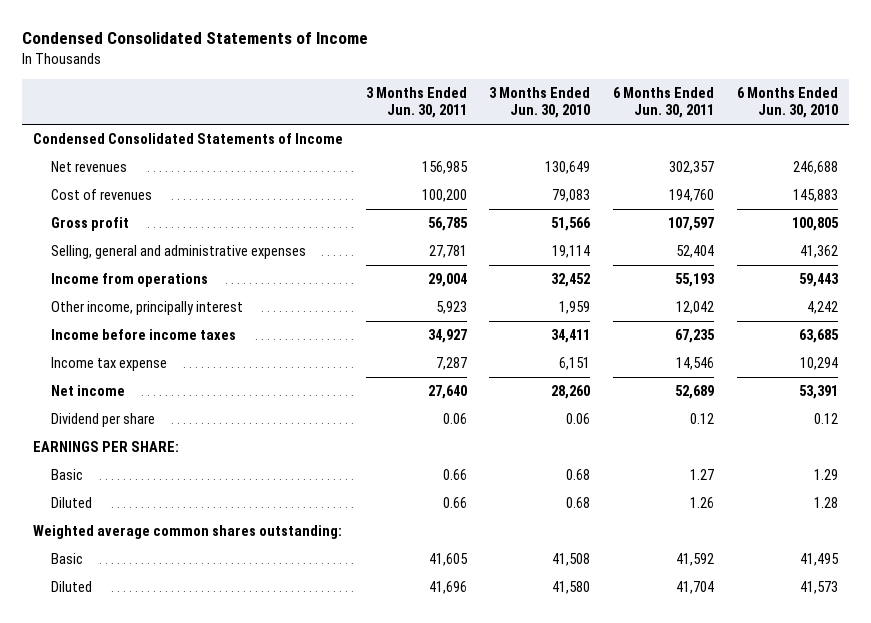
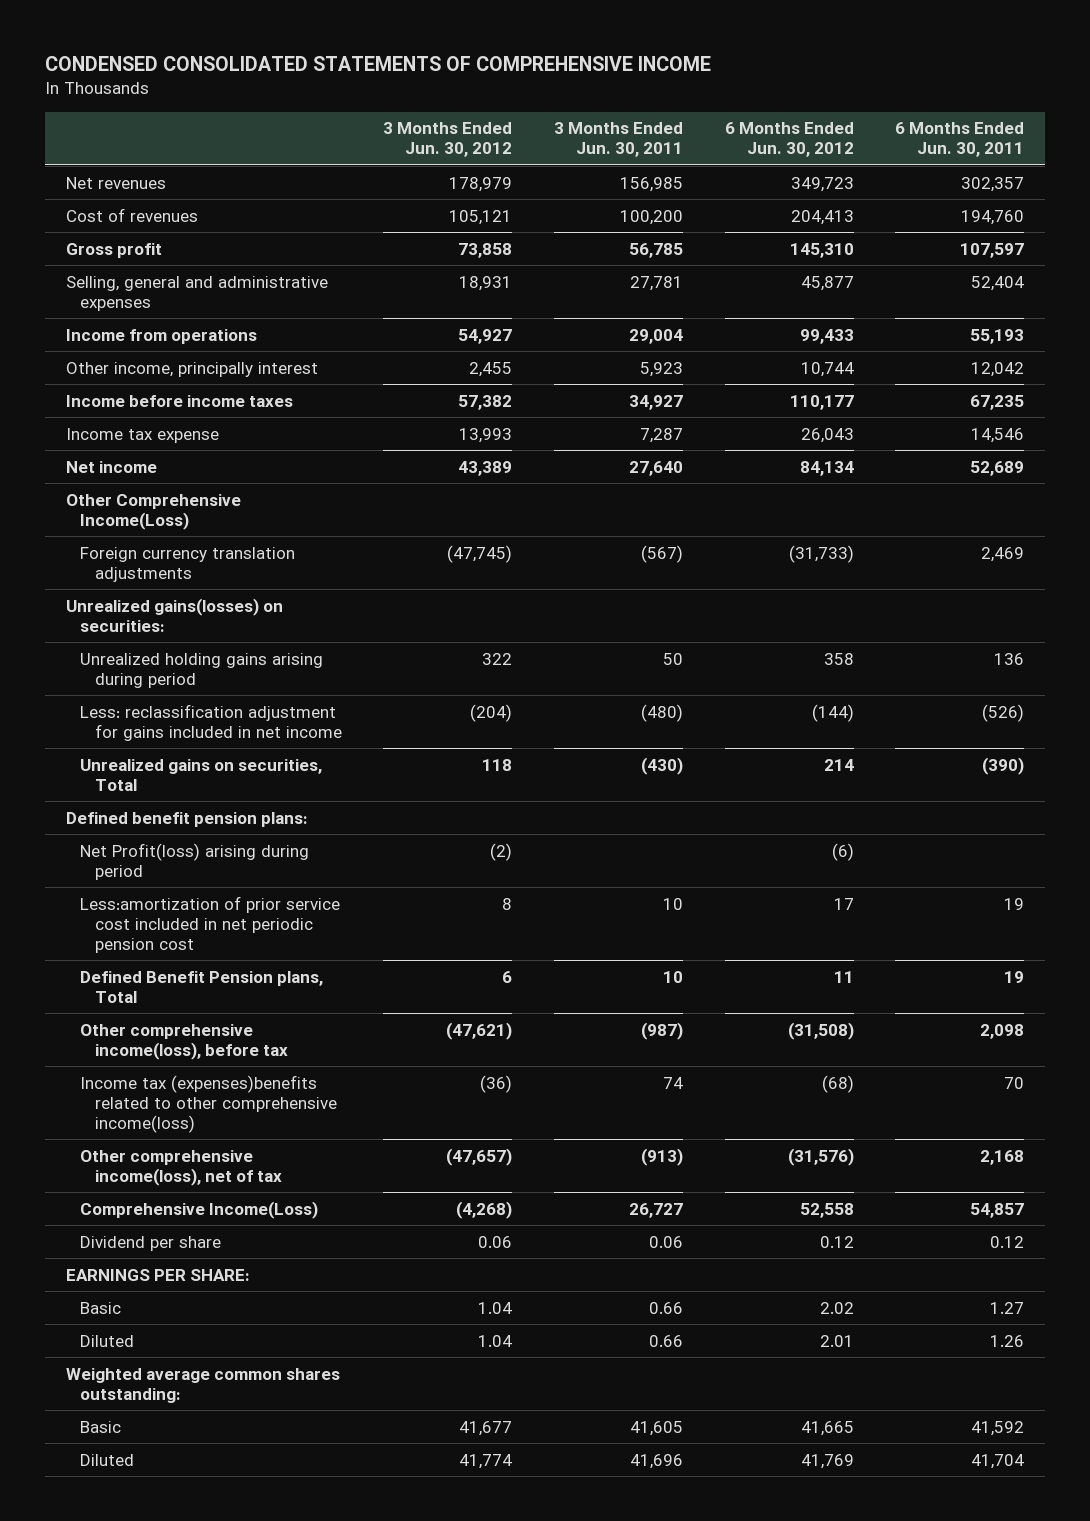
[21,32,368,45] Condensed Consolidated Statements of Income -> [44,56,711,72] CONDENSED CONSOLIDATED STATEMENTS OF COMPREHENSIVE INCOME
[489,86,591,119] 3 Months Ended Jun. 30, 2010 -> none
[736,86,838,119] 6 Months Ended Jun. 30, 2010 -> none
none -> [383,122,513,158] 3 Months Ended Jun. 30, 2012
none -> [724,122,854,158] 6 Months Ended Jun. 30, 2012
[32,133,343,145] Condensed Consolidated Statements of Income -> none
none -> [65,493,241,530] Other Comprehensive Income(Loss)
none -> [80,546,296,582] Foreign currency translation adjustments
none -> [65,597,283,632] Unrealized gains(losses) on securities:
none -> [80,652,324,688] Unrealized holding gains arising during period
none -> [80,703,342,741] Less: reclassification adjustment for gains included in net income
none -> [80,758,323,791] Unrealized gains on securities, Total
none -> [65,811,308,827] Defined benefit pension plans:
none -> [80,842,310,880] Net Profit(loss) arising during period
none -> [80,895,341,953] Less:amortization of prior service cost included in net periodic pension cost
none -> [80,970,324,1003] Defined Benefit Pension plans, Total
none -> [80,1023,288,1060] Other comprehensive income(loss), before tax
none -> [80,1074,337,1133] Income tax (expenses)benefits related to other comprehensive income(loss)
none -> [80,1149,282,1186] Other comprehensive income(loss), net of tax
none -> [80,1200,319,1219] Comprehensive Income(Loss)

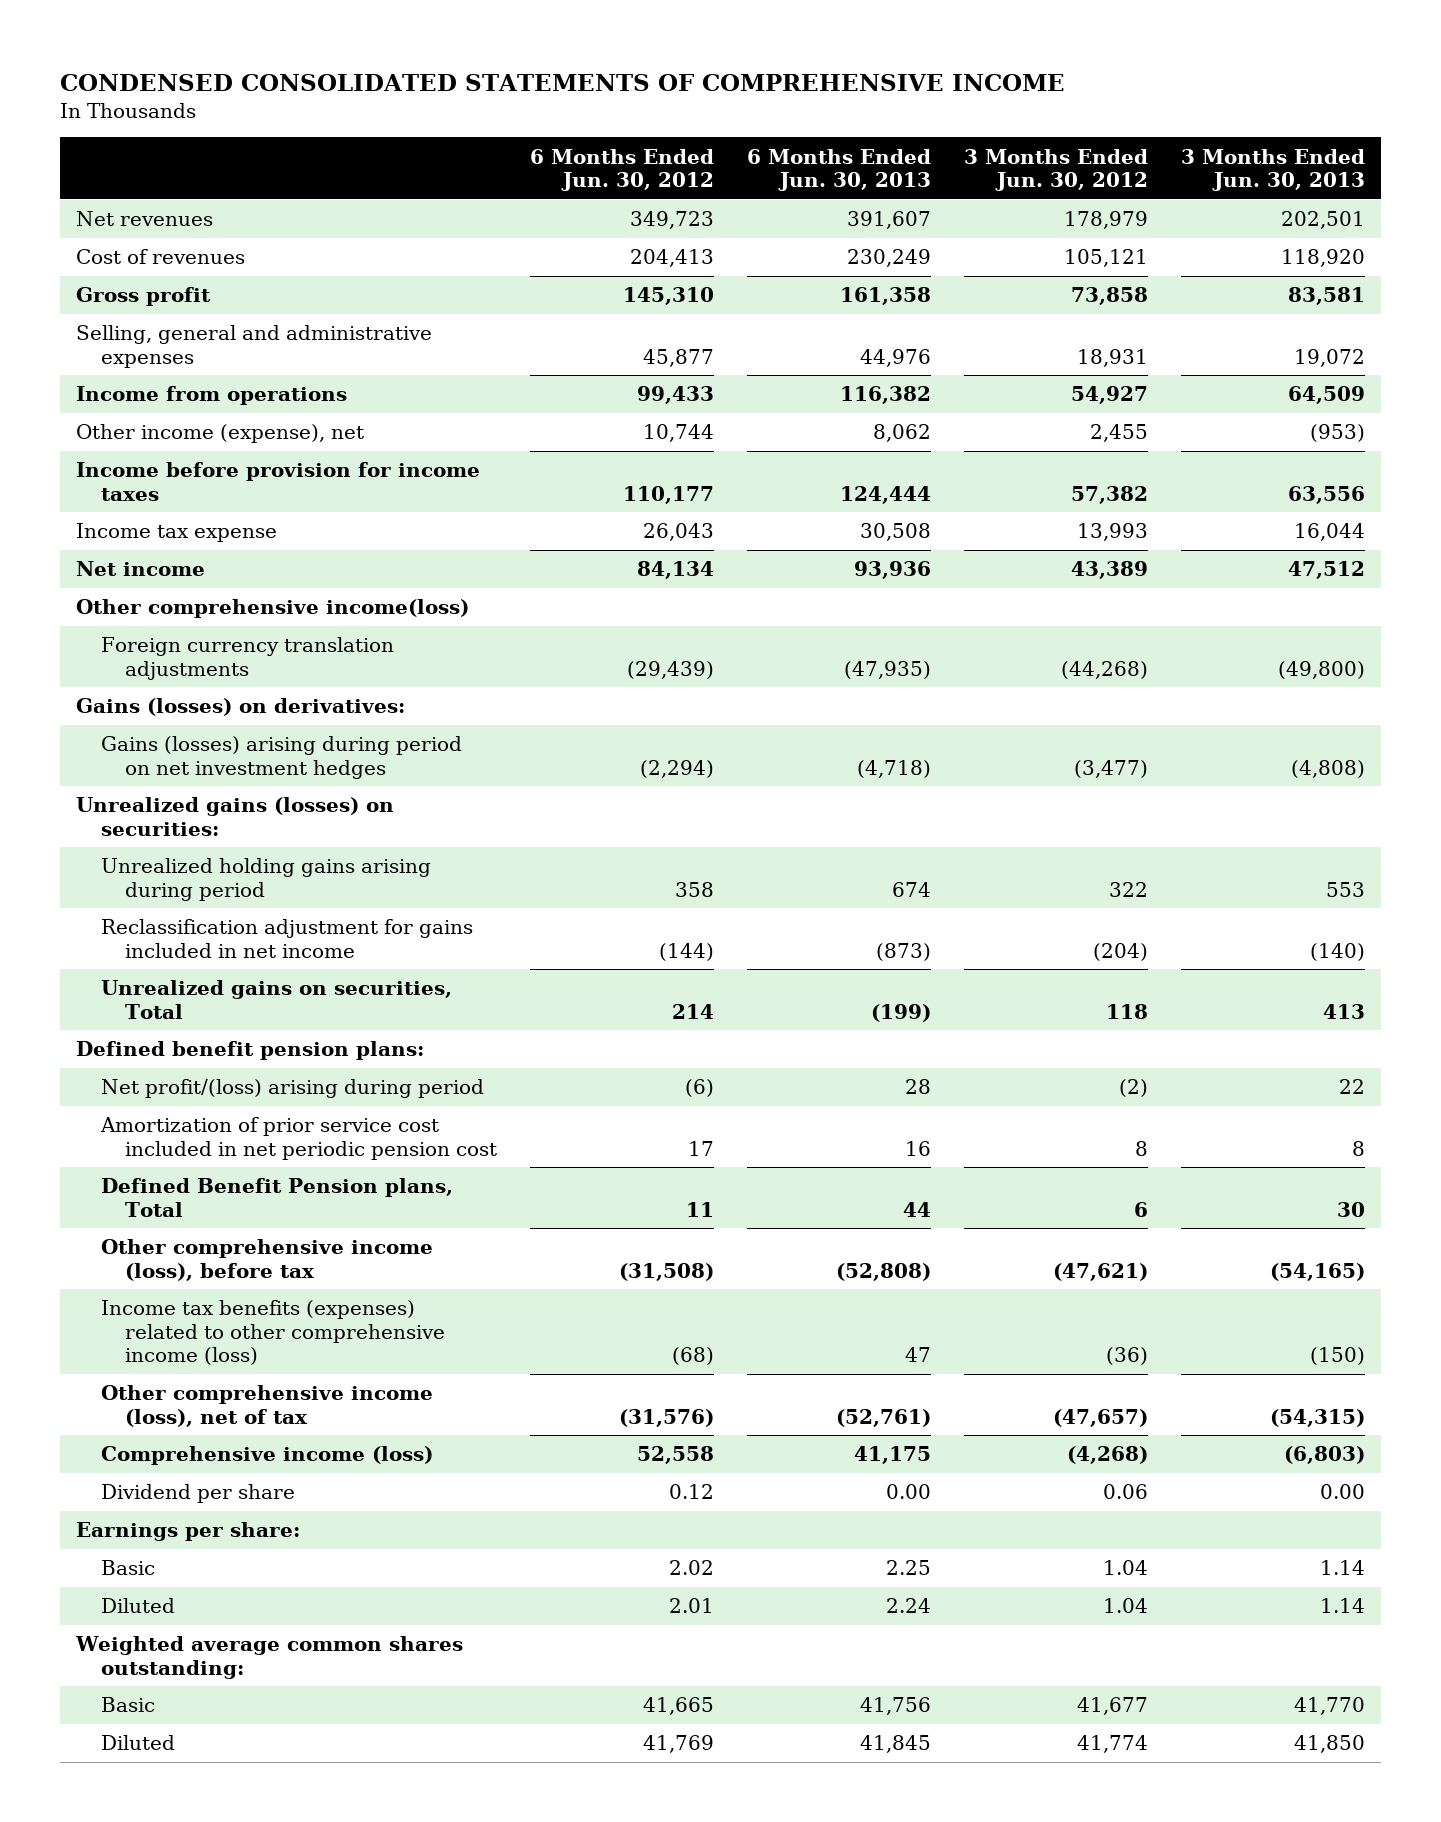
[554,122,684,158] 3 Months Ended Jun. 30, 2011 -> none
[895,122,1025,158] 6 Months Ended Jun. 30, 2011 -> none
none -> [746,148,931,192] 6 Months Ended Jun. 30, 2013
none -> [1180,148,1365,192] 3 Months Ended Jun. 30, 2013
[65,361,318,377] Other income, principally interest -> [76,424,365,444] Other income (expense), net
[65,394,293,407] Income before income taxes -> [76,462,481,501] Income before provision for income taxes
[65,493,241,530] Other Comprehensive Income(Loss) -> [76,599,470,619] Other comprehensive income(loss)
[447,544,513,563] (47,745) -> [1060,660,1148,679] (44,268)
[788,544,854,563] (31,733) -> [626,660,714,679] (29,439)
none -> [76,698,406,717] Gains (losses) on derivatives:
none -> [100,736,462,779] Gains (losses) arising during period on net investment hedges
[65,597,283,632] Unrealized gains(losses) on securities: -> [76,797,395,836] Unrealized gains (losses) on securities:
[80,703,342,741] Less: reclassification adjustment for gains included in net income -> [100,919,473,958] Reclassification adjustment for gains included in net income
[80,842,310,880] Net Profit(loss) arising during period -> [100,1079,484,1099] Net profit/(loss) arising during period
[80,895,341,953] Less:amortization of prior service cost included in net periodic pension cost -> [99,1117,498,1160] Amortization of prior service cost included in net periodic pension cost
[80,1023,288,1060] Other comprehensive income(loss), before tax -> [100,1239,433,1281] Other comprehensive income (loss), before tax
[80,1074,337,1133] Income tax (expenses)benefits related to other comprehensive income(loss) -> [100,1300,446,1366] Income tax benefits (expenses) related to other comprehensive income (loss)
[80,1149,282,1186] Other comprehensive income(loss), net of tax -> [100,1385,433,1427] Other comprehensive income (loss), net of tax
[80,1200,319,1219] Comprehensive Income(Loss) -> [100,1446,433,1466] Comprehensive income (loss)
[65,1268,250,1281] EARNINGS PER SHARE: -> [76,1522,301,1542] Earnings per share:

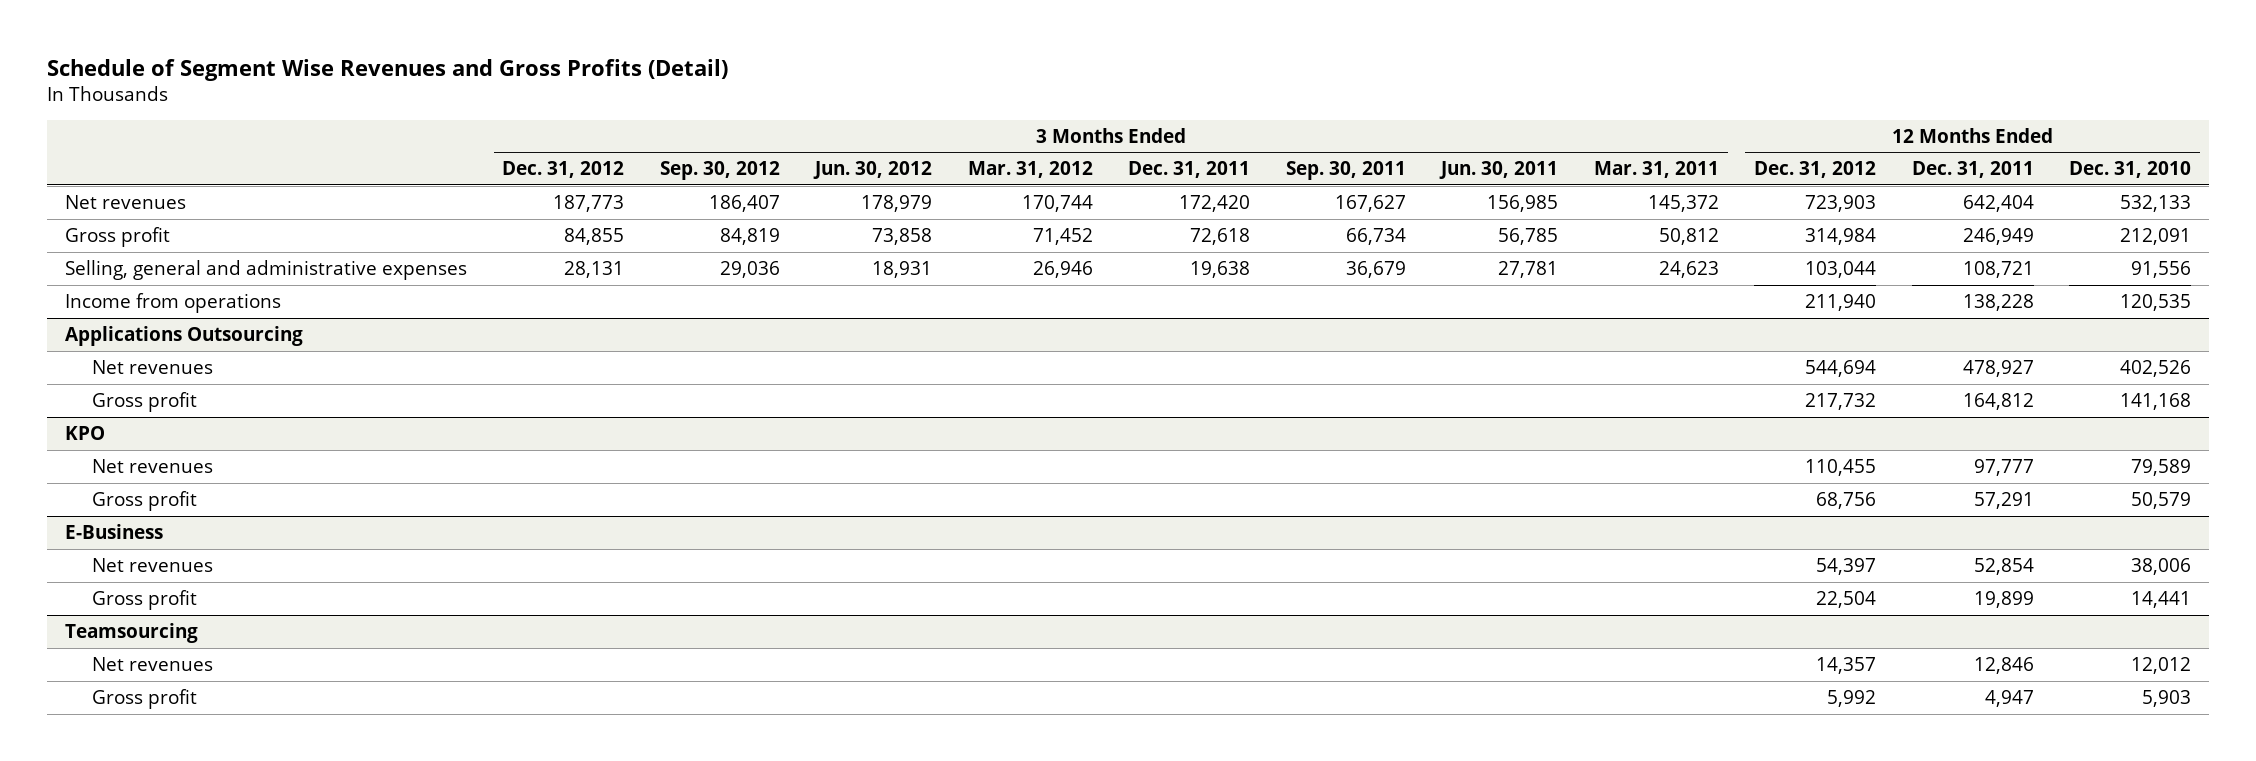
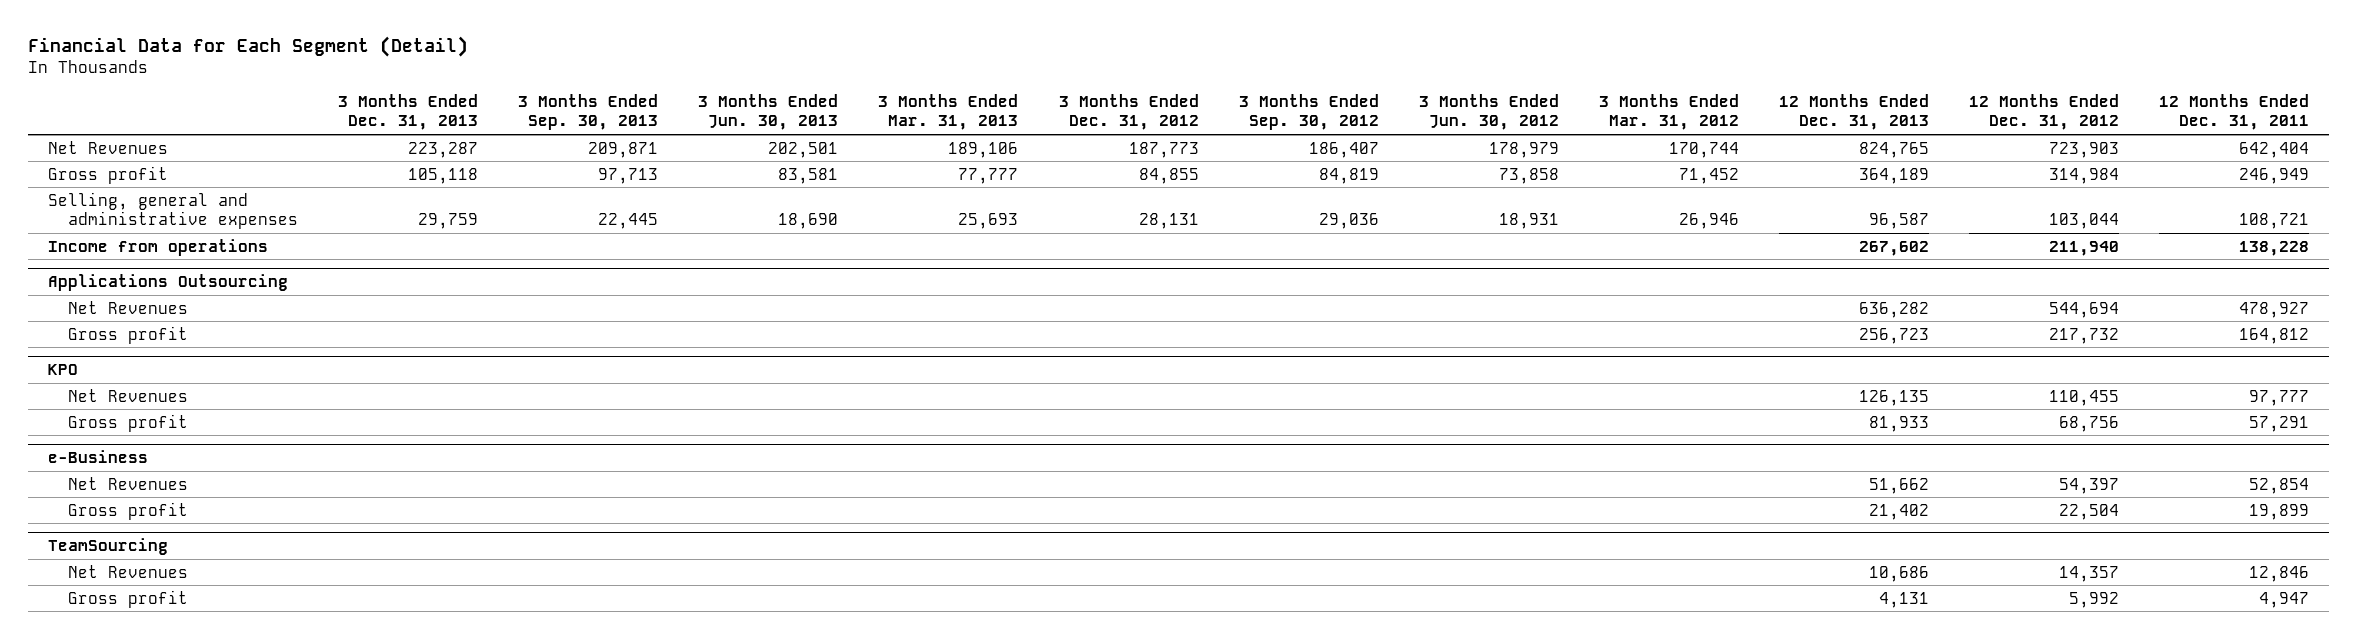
[47,59,729,82] Schedule of Segment Wise Revenues and Gross Profits (Detail) -> [27,35,468,57] Financial Data for Each Segment (Detail)
[1128,161,1251,179] Dec. 31, 2011 -> none
[1285,161,1406,181] Sep. 30, 2011 -> none
[1439,161,1559,180] Jun. 30, 2011 -> none
[1593,161,1719,179] Mar. 31, 2011 -> none
[2069,161,2192,179] Dec. 31, 2010 -> none
none -> [338,93,479,131] 3 Months Ended Dec. 31, 2013
none -> [518,93,659,131] 3 Months Ended Sep. 30, 2013
none -> [698,93,839,131] 3 Months Ended Jun. 30, 2013
none -> [878,93,1019,131] 3 Months Ended Mar. 31, 2013
none -> [1778,93,1929,131] 12 Months Ended Dec. 31, 2013
[64,194,186,209] Net revenues -> [47,140,168,154] Net Revenues
[91,359,213,374] Net revenues -> [68,300,189,314] Net Revenues
[91,458,213,473] Net revenues -> [68,388,189,402] Net Revenues
[64,523,163,539] E-Business -> [47,450,148,464] e-Business
[91,557,213,572] Net revenues -> [68,476,189,490] Net Revenues
[64,622,198,643] Teamsourcing -> [47,538,168,556] TeamSourcing
[91,656,213,671] Net revenues -> [68,564,189,578] Net Revenues

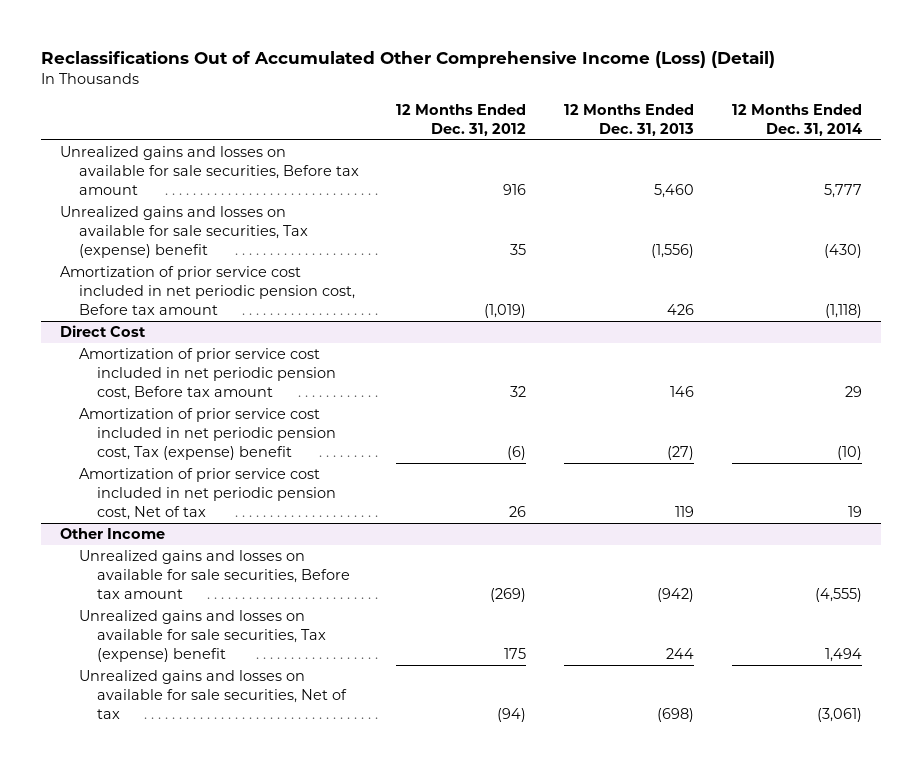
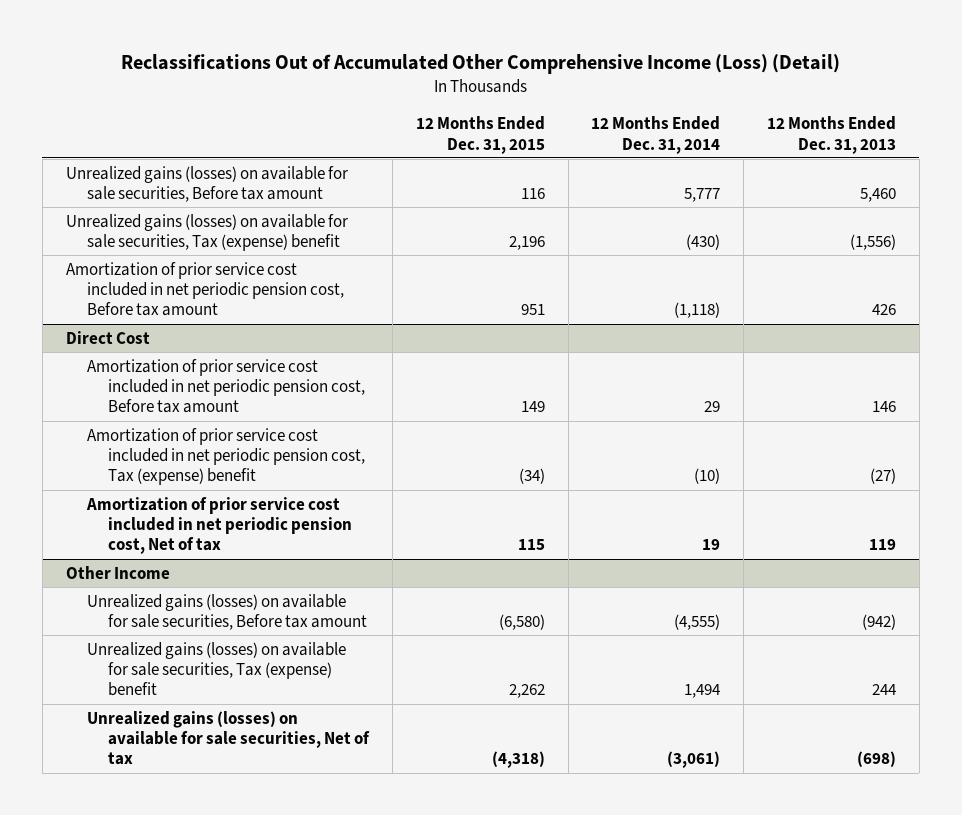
[396,103,527,136] 12 Months Ended Dec. 31, 2012 -> none
none -> [415,116,545,154] 12 Months Ended Dec. 31, 2015
[60,146,359,195] Unrealized gains and losses on available for sale securities, Before tax amount -> [65,165,348,203] Unrealized gains (losses) on available for sale securities, Before tax amount
[60,206,308,258] Unrealized gains and losses on available for sale securities, Tax (expense) benefit -> [65,213,348,252] Unrealized gains (losses) on available for sale securities, Tax (expense) benefit
[78,550,351,599] Unrealized gains and losses on available for sale securities, Before tax amount -> [86,593,368,631] Unrealized gains (losses) on available for sale securities, Before tax amount
[78,610,327,662] Unrealized gains and losses on available for sale securities, Tax (expense) benefit -> [86,641,346,697] Unrealized gains (losses) on available for sale securities, Tax (expense) benefit
[78,670,348,719] Unrealized gains and losses on available for sale securities, Net of tax -> [86,710,371,766] Unrealized gains (losses) on available for sale securities, Net of tax

